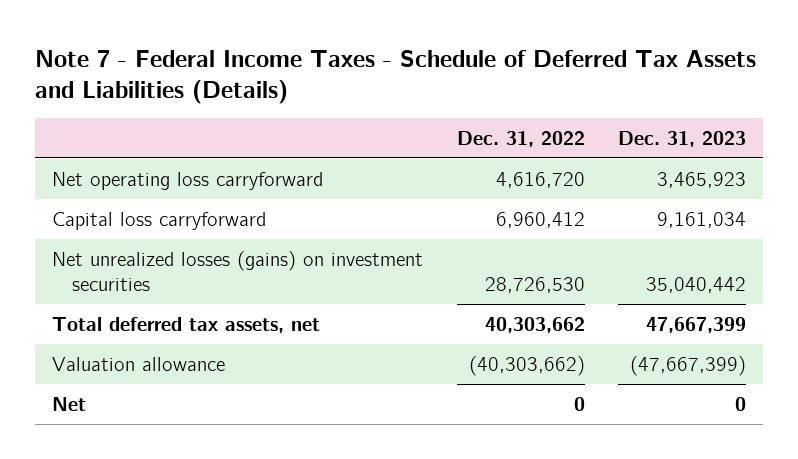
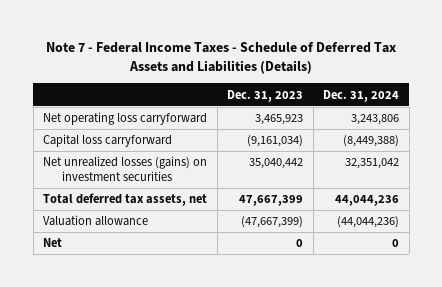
[456,131,585,148] Dec. 31, 2022 -> none
none -> [323,89,400,102] Dec. 31, 2024
[657,211,747,228] 9,161,034 -> [247,135,304,148] (9,161,034)

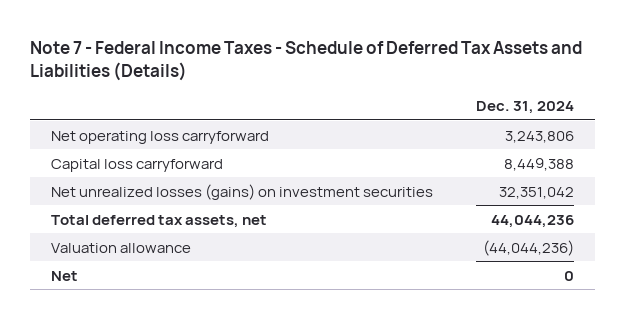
[227,89,304,102] Dec. 31, 2023 -> none
[343,135,400,148] (8,449,388) -> [503,157,574,171] 8,449,388

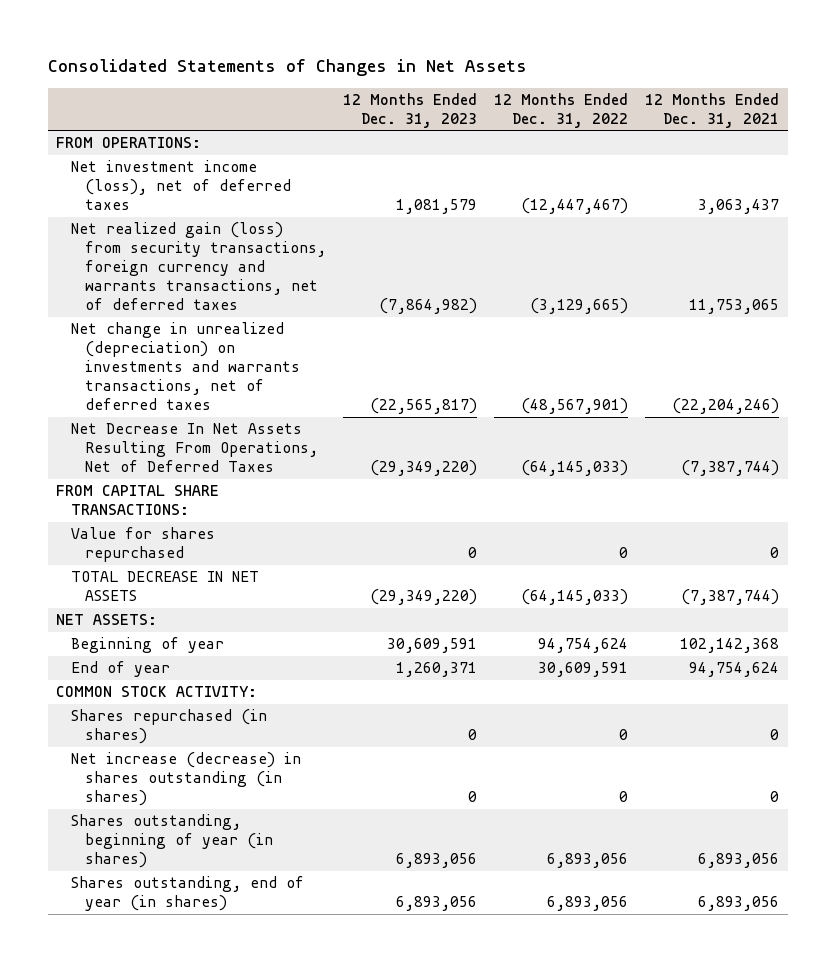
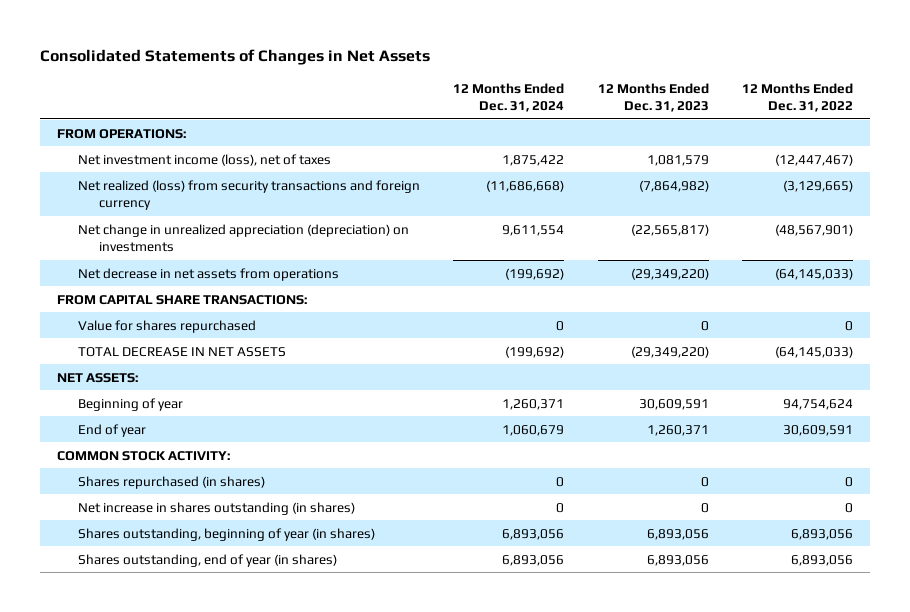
[645,92,780,128] 12 Months Ended Dec. 31, 2021 -> none
none -> [453,82,565,113] 12 Months Ended Dec. 31, 2024
[70,160,292,211] Net investment income (loss), net of deferred taxes -> [77,153,331,166] Net investment income (loss), net of taxes
[70,222,327,311] Net realized gain (loss) from security transactions, foreign currency and warrants transactions, net of deferred taxes -> [77,179,420,210] Net realized (loss) from security transactions and foreign currency
[70,322,301,411] Net change in unrealized (depreciation) on investments and warrants transactions, net of deferred taxes -> [77,223,409,252] Net change in unrealized appreciation (depreciation) on investments
[70,423,319,473] Net Decrease In Net Assets Resulting From Operations, Net of Deferred Taxes -> [77,267,339,281] Net decrease in net assets from operations
[70,752,301,807] Net increase (decrease) in shares outstanding (in shares) -> [77,501,355,515] Net increase in shares outstanding (in shares)

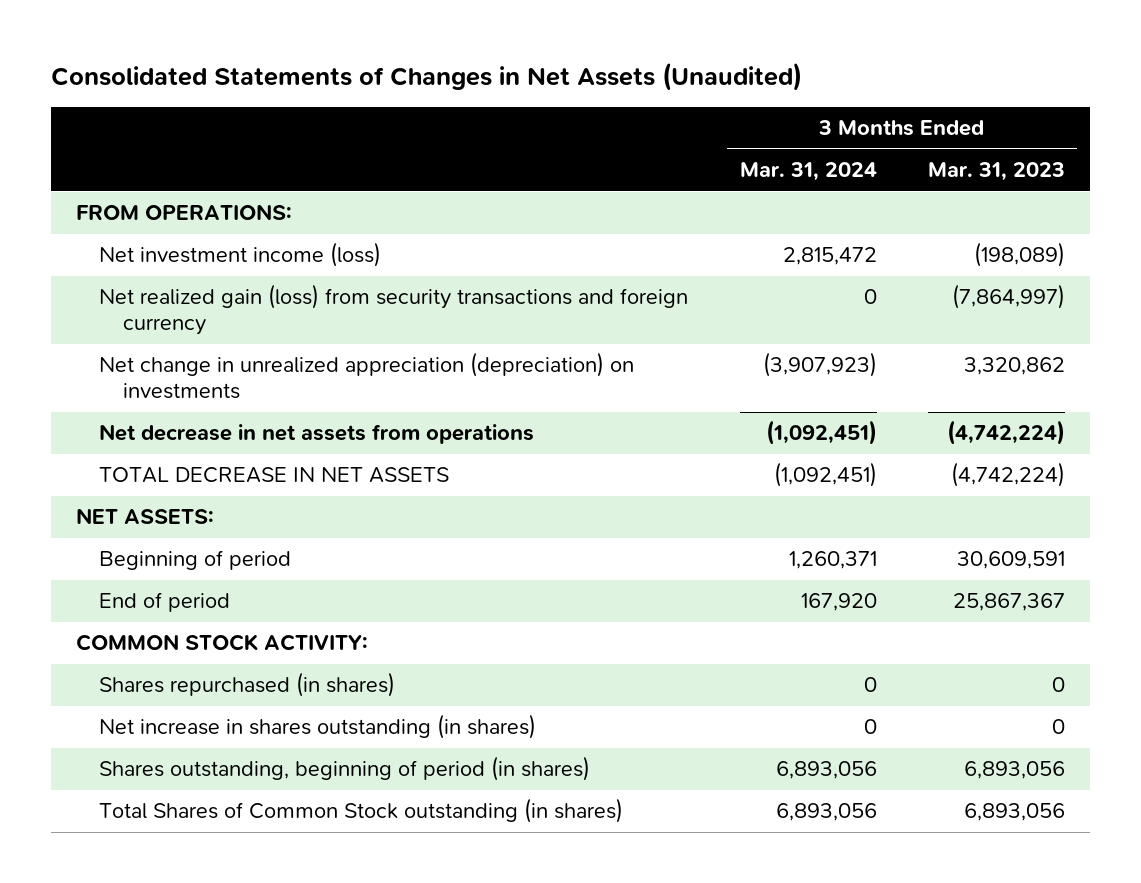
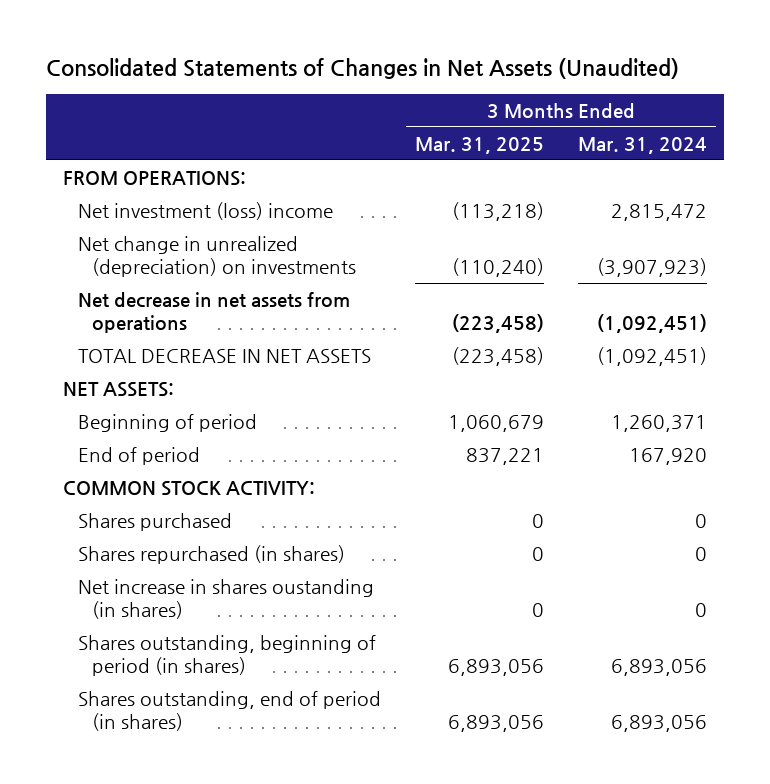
[927,162,1065,182] Mar. 31, 2023 -> none
none -> [414,136,544,154] Mar. 31, 2025
[99,284,689,336] Net realized gain (loss) from security transactions and foreign currency -> none
[99,242,382,268] Net investment income (loss) -> [77,202,333,221] Net investment (loss) income
[99,352,635,400] Net change in unrealized appreciation (depreciation) on investments -> [77,236,356,277] Net change in unrealized (depreciation) on investments
none -> [77,513,232,532] Shares purchased
[99,714,537,740] Net increase in shares outstanding (in shares) -> [77,579,374,619] Net increase in shares oustanding (in shares)
[99,798,624,824] Total Shares of Common Stock outstanding (in shares) -> [77,691,381,731] Shares outstanding, end of period (in shares)

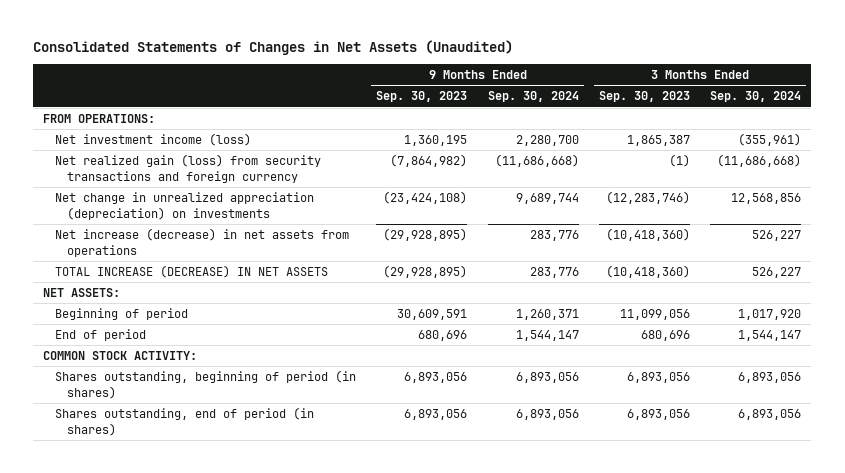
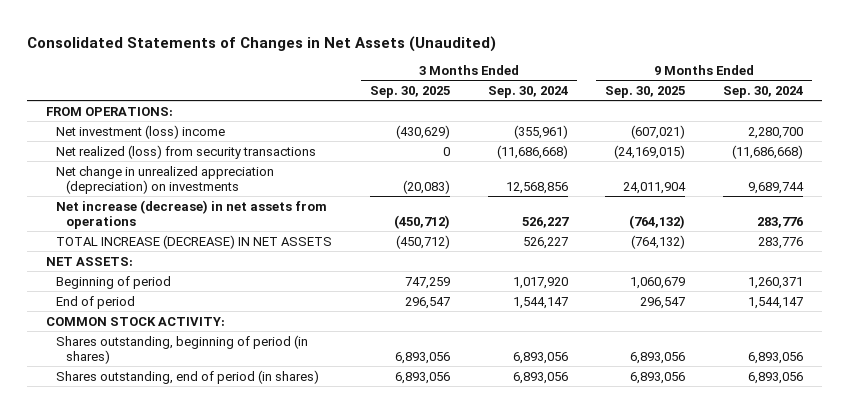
[376,91,468,103] Sep. 30, 2023 -> none
[598,91,690,103] Sep. 30, 2023 -> none
none -> [369,86,450,99] Sep. 30, 2025
none -> [605,86,686,99] Sep. 30, 2025
[55,133,252,147] Net investment income (loss) -> [56,124,226,139] Net investment (loss) income
[55,154,322,183] Net realized gain (loss) from security transactions and foreign currency -> [56,144,317,159] Net realized (loss) from security transactions

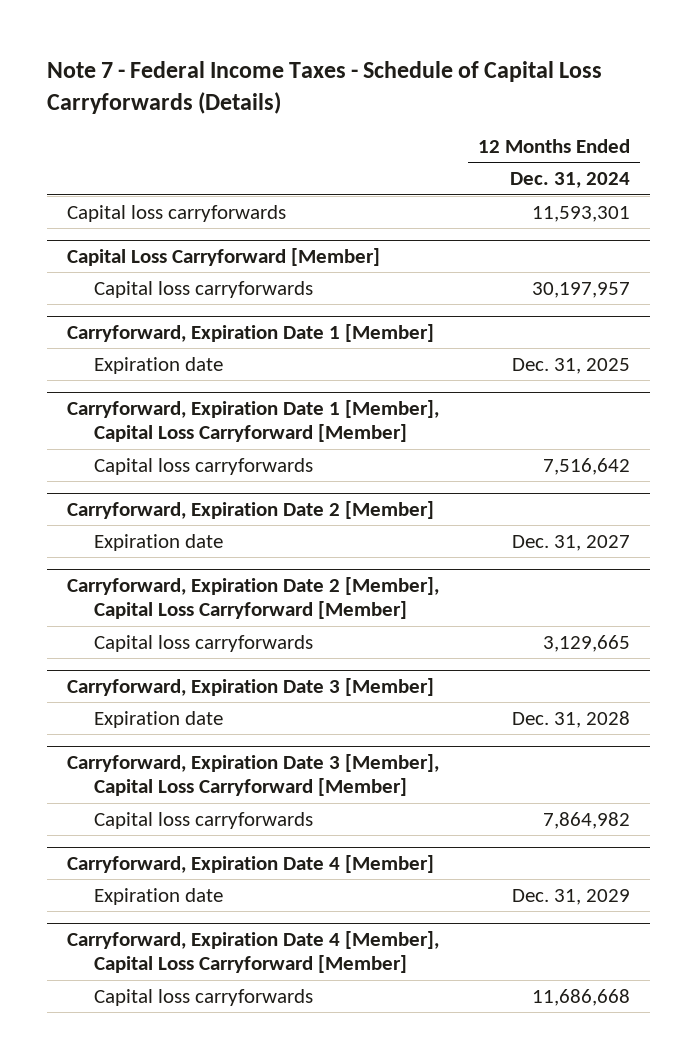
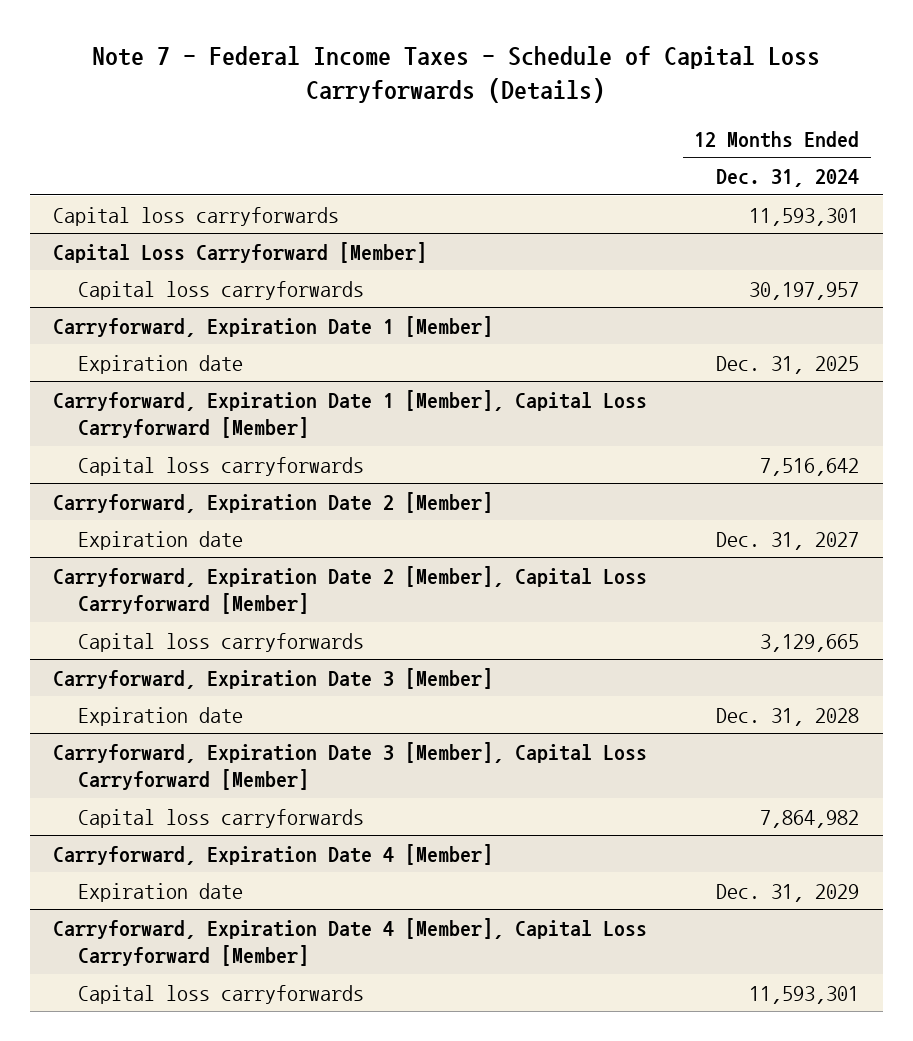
[532,988,631,1006] 11,686,668 -> [749,985,860,1004] 11,593,301

